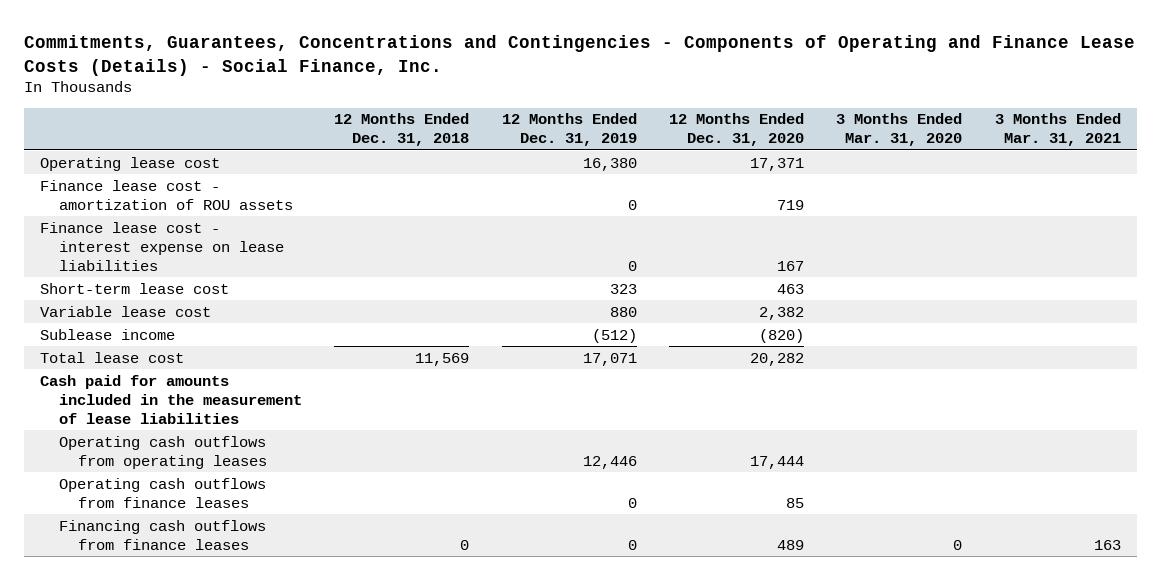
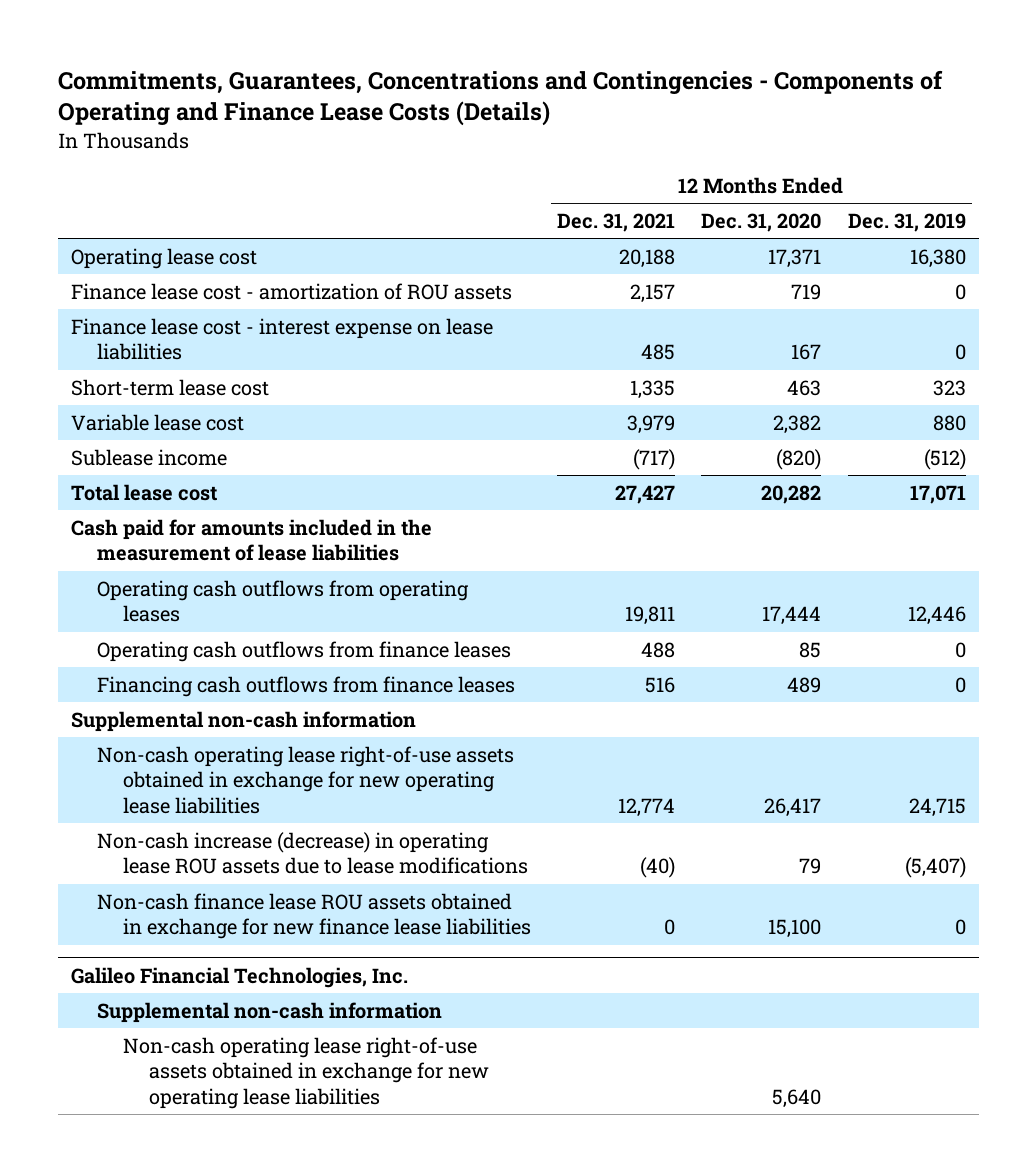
[23,34,1135,76] Commitments, Guarantees, Concentrations and Contingencies - Components of Operating and Finance Lease Costs (Details) - Social Finance, Inc. -> [57,69,943,127] Commitments, Guarantees, Concentrations and Contingencies - Components of Operating and Finance Lease Costs (Details)
[334,113,470,147] 12 Months Ended Dec. 31, 2018 -> none
[836,113,963,147] 3 Months Ended Mar. 31, 2020 -> none
[994,113,1121,147] 3 Months Ended Mar. 31, 2021 -> none
none -> [557,212,676,232] Dec. 31, 2021
none -> [70,710,416,732] Supplemental non-cash information
none -> [96,745,514,814] Non-cash operating lease right-of-use assets obtained in exchange for new operating lease liabilities
none -> [96,831,528,875] Non-cash increase (decrease) in operating lease ROU assets due to lease modifications
none -> [96,892,531,940] Non-cash finance lease ROU assets obtained in exchange for new finance lease liabilities
none -> [70,966,408,988] Galileo Financial Technologies, Inc.
none -> [96,1001,442,1023] Supplemental non-cash information
none -> [122,1036,489,1109] Non-cash operating lease right-of-use assets obtained in exchange for new operating lease liabilities

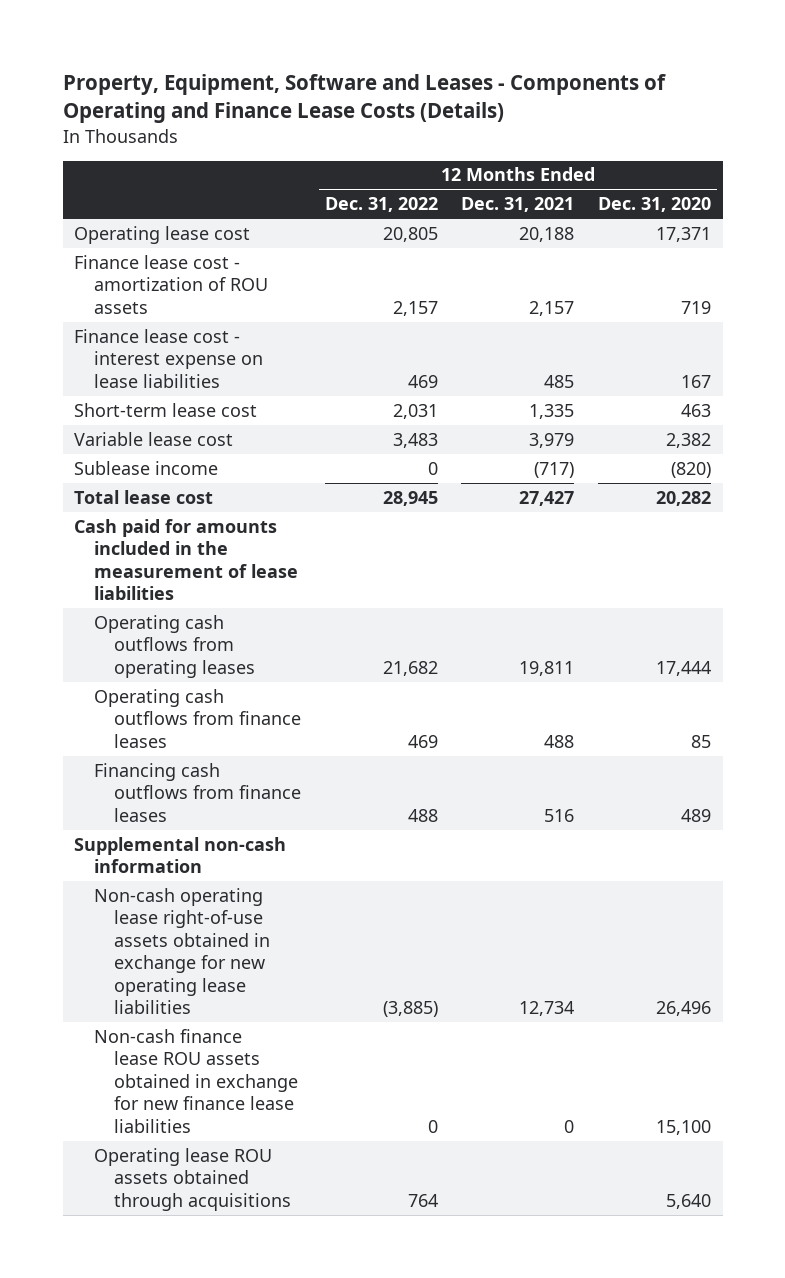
[57,69,943,127] Commitments, Guarantees, Concentrations and Contingencies - Components of Operating and Finance Lease Costs (Details) -> [62,74,666,124] Property, Equipment, Software and Leases - Components of Operating and Finance Lease Costs (Details)
[847,212,966,232] Dec. 31, 2019 -> none
none -> [324,197,438,213] Dec. 31, 2022
[96,831,528,875] Non-cash increase (decrease) in operating lease ROU assets due to lease modifications -> none
[618,797,676,817] 12,774 -> [519,1001,575,1017] 12,734
[764,797,822,817] 26,417 -> [655,1001,711,1017] 26,496
[70,966,408,988] Galileo Financial Technologies, Inc. -> none
[96,1001,442,1023] Supplemental non-cash information -> none
[122,1036,489,1109] Non-cash operating lease right-of-use assets obtained in exchange for new operating lease liabilities -> [94,1147,291,1211] Operating lease ROU assets obtained through acquisitions

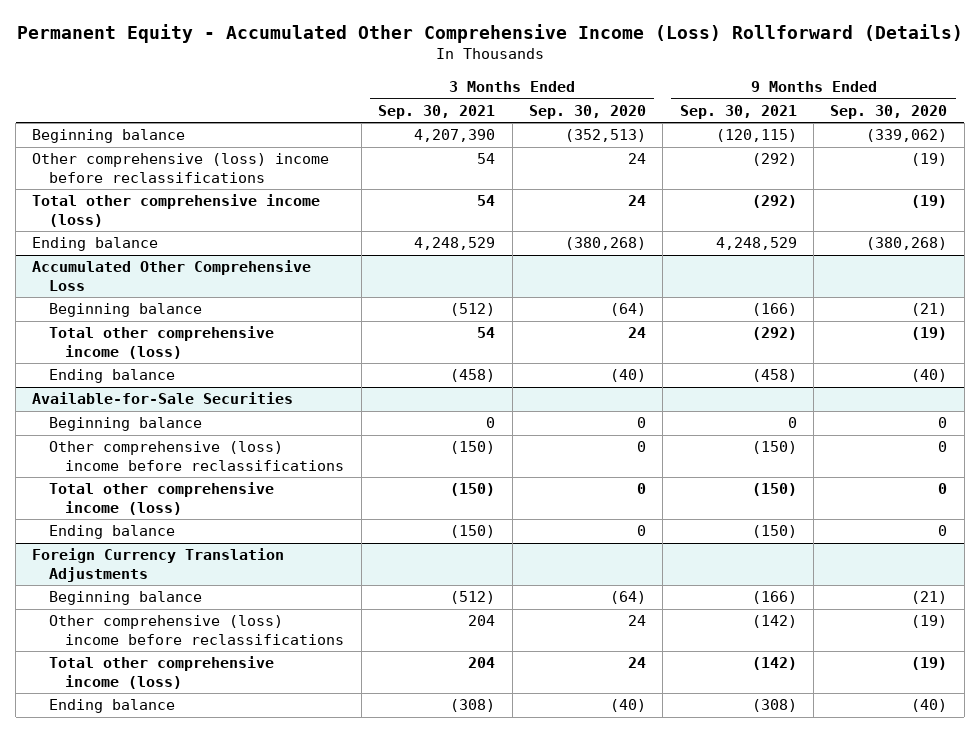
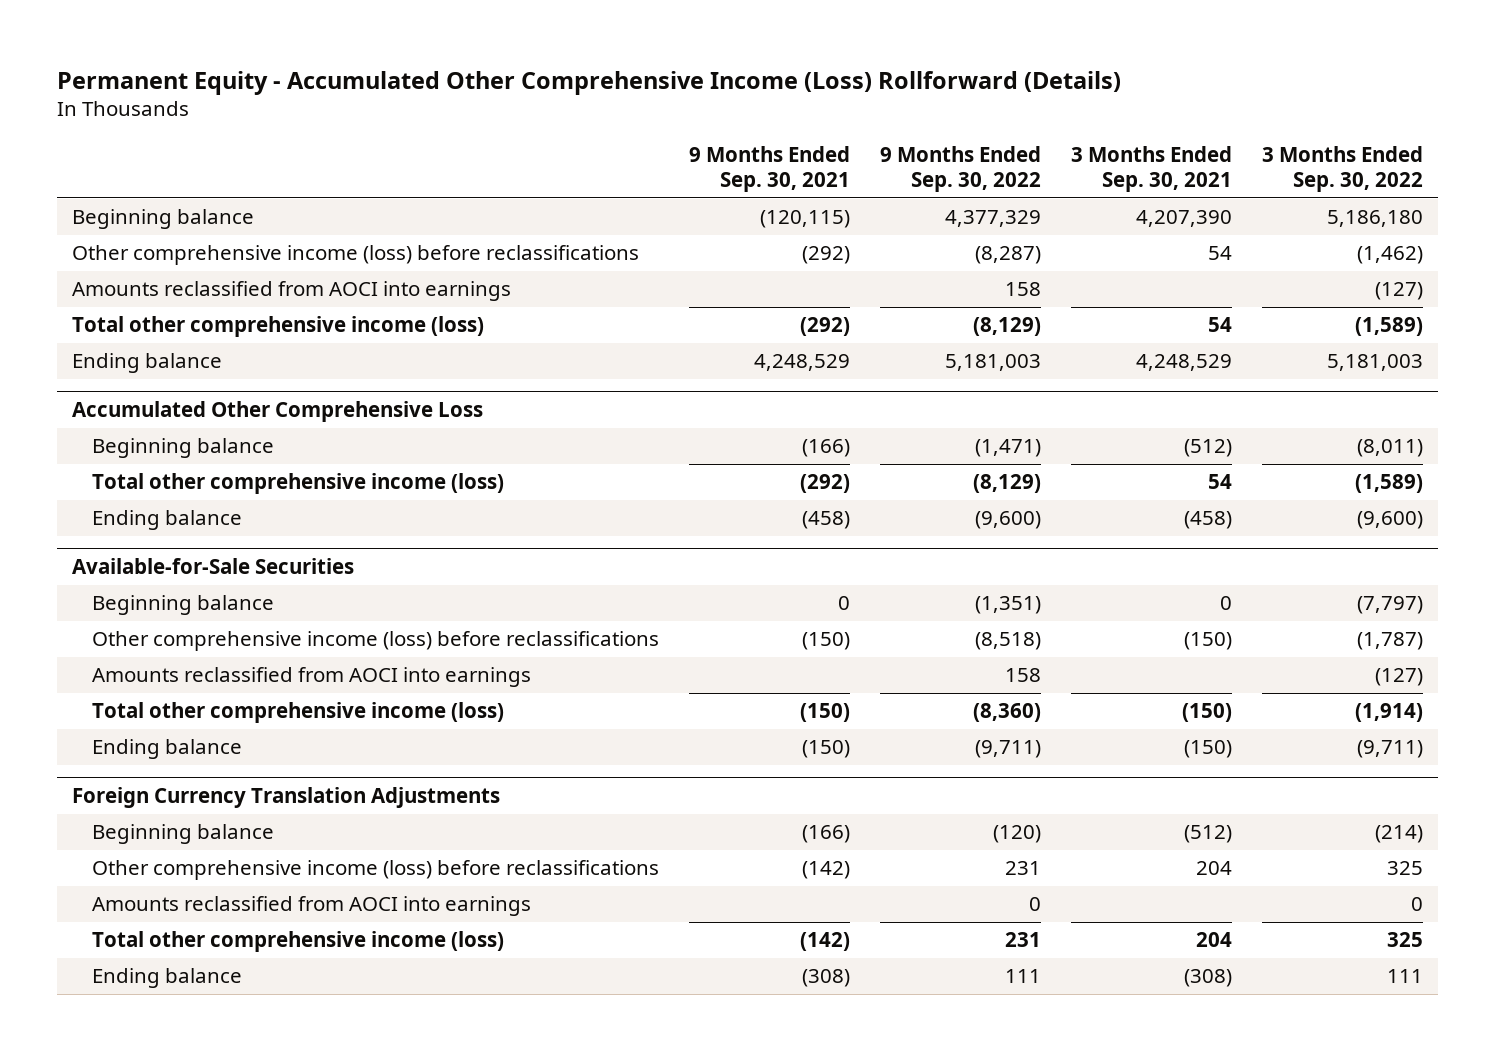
[528,104,646,119] Sep. 30, 2020 -> none
[830,104,948,119] Sep. 30, 2020 -> none
none -> [880,146,1042,193] 9 Months Ended Sep. 30, 2022
none -> [1261,146,1423,193] 3 Months Ended Sep. 30, 2022
[32,153,330,184] Other comprehensive (loss) income before reclassifications -> [72,245,640,266] Other comprehensive income (loss) before reclassifications
none -> [72,281,512,302] Amounts reclassified from AOCI into earnings
[48,441,345,472] Other comprehensive (loss) income before reclassifications -> [92,631,660,652] Other comprehensive income (loss) before reclassifications
none -> [92,667,532,688] Amounts reclassified from AOCI into earnings
[48,615,345,646] Other comprehensive (loss) income before reclassifications -> [92,860,660,881] Other comprehensive income (loss) before reclassifications
none -> [92,896,532,917] Amounts reclassified from AOCI into earnings

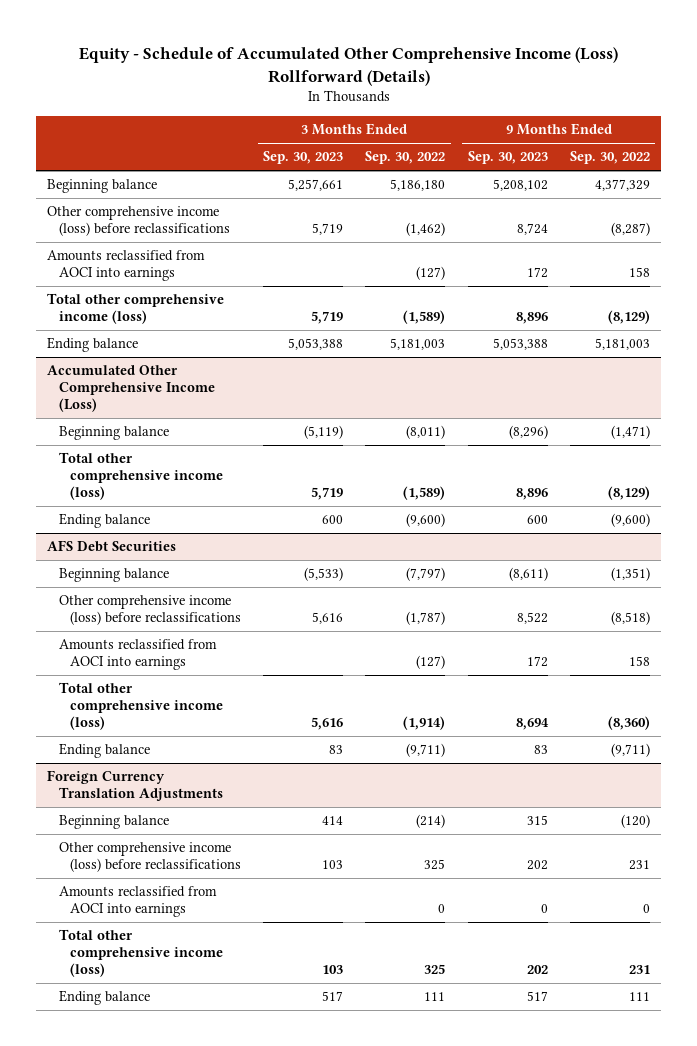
[57,70,1122,95] Permanent Equity - Accumulated Other Comprehensive Income (Loss) Rollforward (Details) -> [78,47,618,86] Equity - Schedule of Accumulated Other Comprehensive Income (Loss) Rollforward (Details)
[689,146,851,193] 9 Months Ended Sep. 30, 2021 -> none
[1070,146,1232,193] 3 Months Ended Sep. 30, 2021 -> none
none -> [263,151,344,165] Sep. 30, 2023
none -> [467,151,548,165] Sep. 30, 2023
[72,400,484,422] Accumulated Other Comprehensive Loss -> [47,365,215,413] Accumulated Other Comprehensive Income (Loss)
[72,557,355,574] Available-for-Sale Securities -> [47,540,177,553] AFS Debt Securities

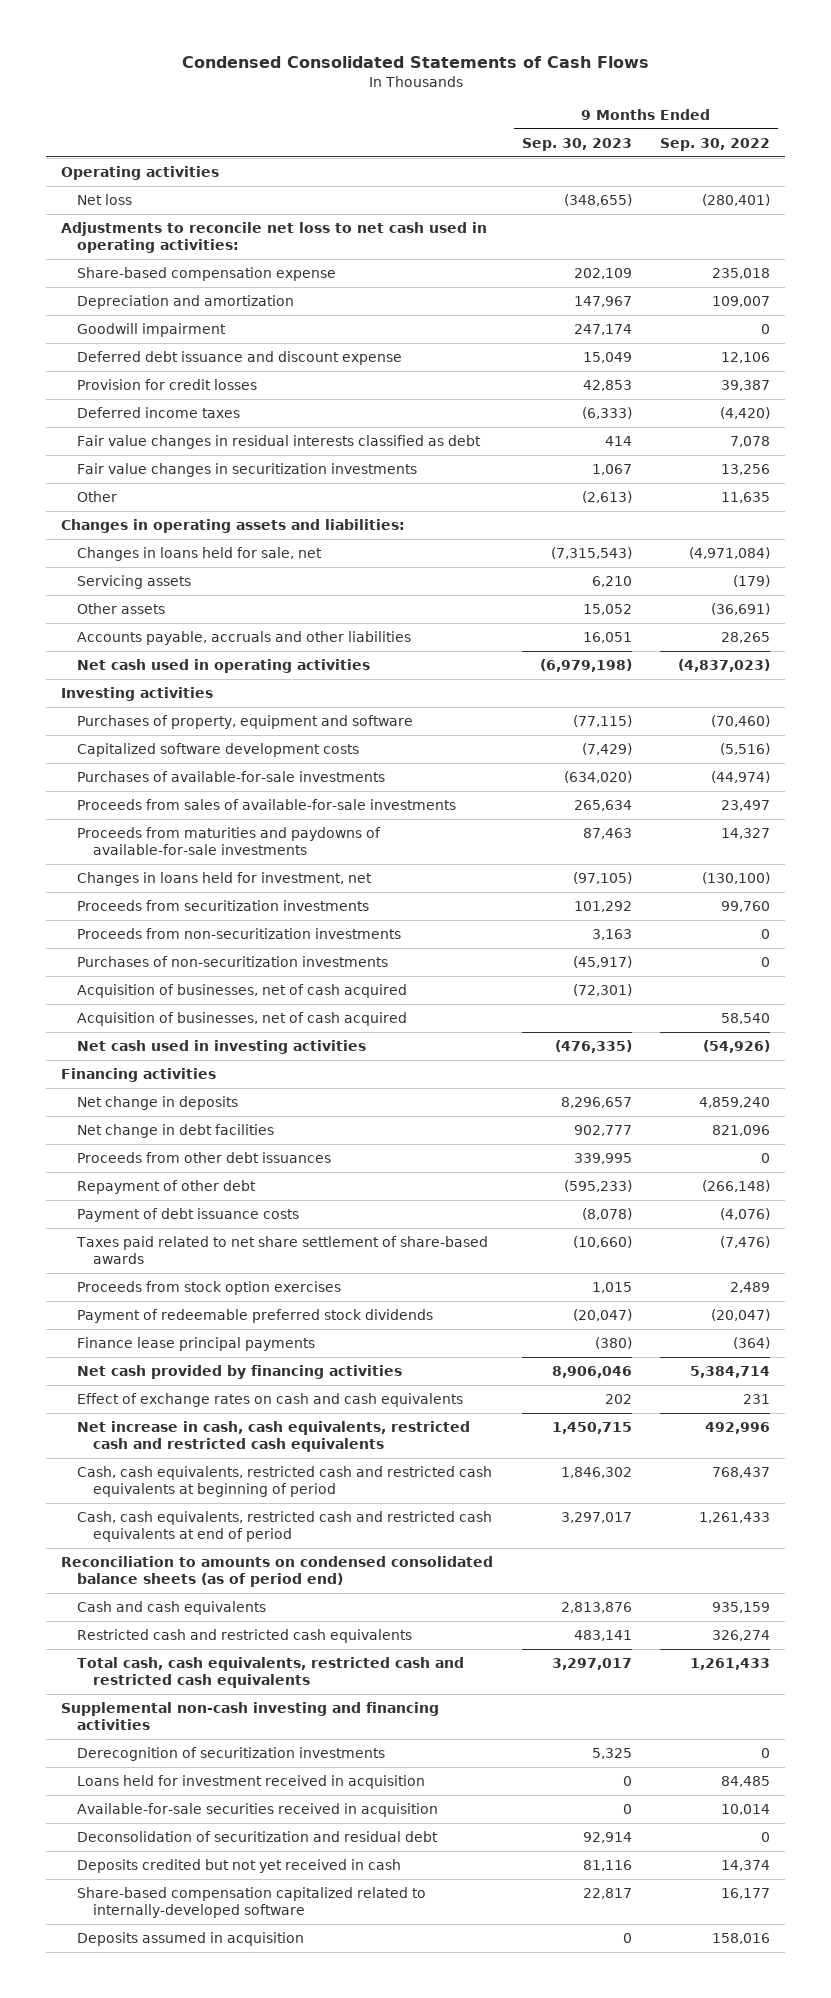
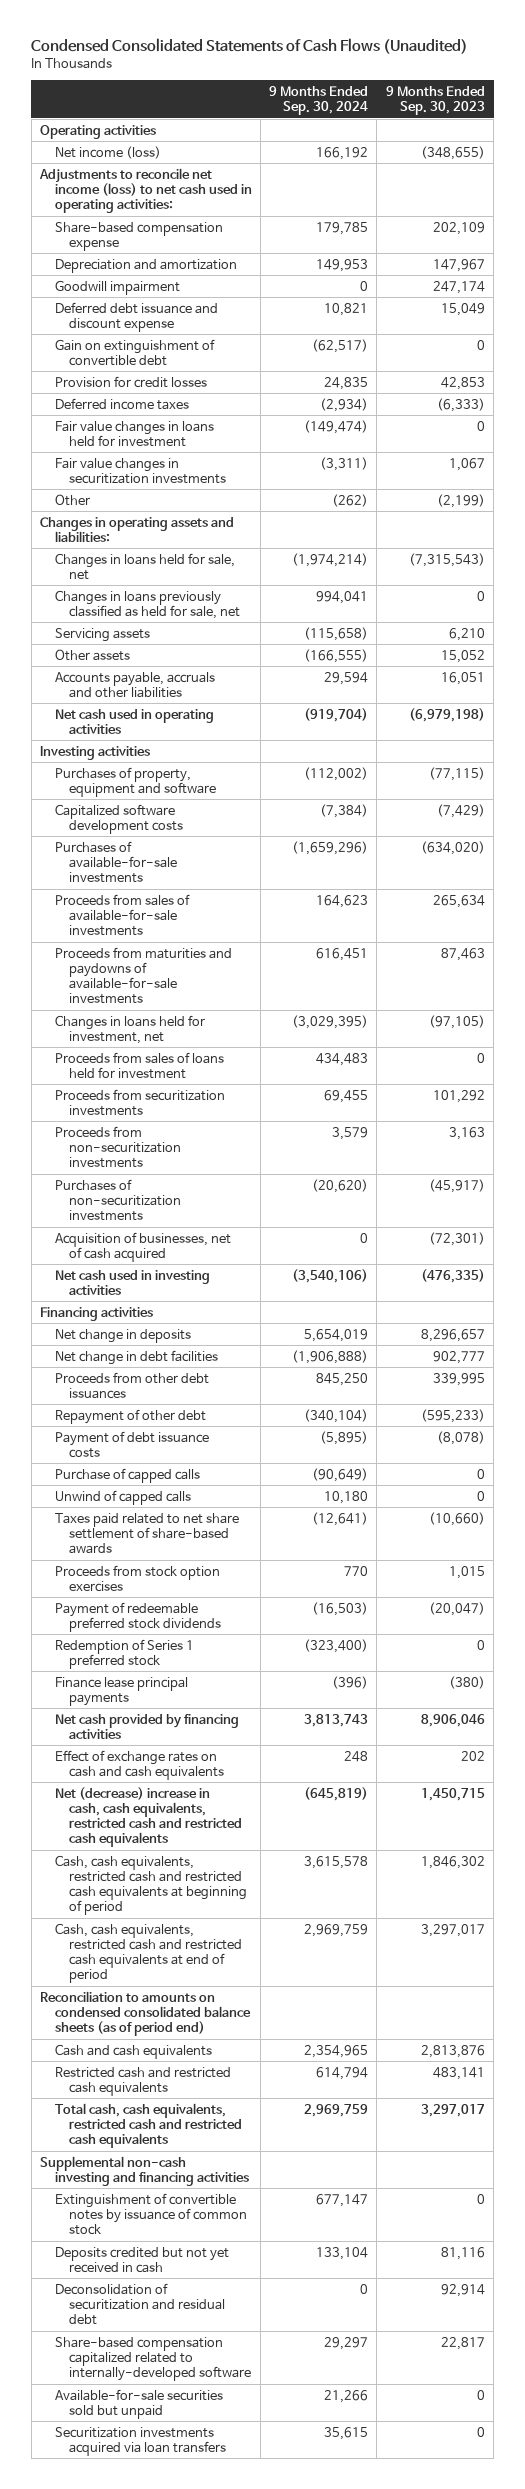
[181,55,649,68] Condensed Consolidated Statements of Cash Flows -> [31,37,469,54] Condensed Consolidated Statements of Cash Flows (Unaudited)
[660,137,771,151] Sep. 30, 2022 -> none
none -> [269,85,369,116] 9 Months Ended Sep. 30, 2024
[77,194,133,206] Net loss -> [54,145,161,159] Net income (loss)
[60,222,487,254] Adjustments to reconcile net loss to net cash used in operating activities: -> [39,167,252,214] Adjustments to reconcile net income (loss) to net cash used in operating activities:
none -> [54,338,215,366] Gain on extinguishment of convertible debt
[77,435,482,450] Fair value changes in residual interests classified as debt -> none
none -> [54,420,214,447] Fair value changes in loans held for investment
[581,491,632,504] (2,613) -> [436,493,485,508] (2,199)
none -> [54,589,241,619] Changes in loans previously classified as held for sale, net
none -> [54,1051,224,1079] Proceeds from sales of loans held for investment
[77,1012,408,1027] Acquisition of businesses, net of cash acquired -> none
none -> [54,1467,200,1483] Purchase of capped calls
none -> [54,1489,191,1505] Unwind of capped calls
none -> [54,1638,194,1669] Redemption of Series 1 preferred stock
[77,1421,471,1453] Net increase in cash, cash equivalents, restricted cash and restricted cash equivalents -> [54,1786,243,1848] Net (decrease) increase in cash, cash equivalents, restricted cash and restricted cash equivalents
[77,1747,386,1762] Derecognition of securitization investments -> none
[77,1775,426,1790] Loans held for investment received in acquisition -> none
[77,1803,439,1818] Available-for-sale securities received in acquisition -> none
none -> [54,2192,248,2236] Extinguishment of convertible notes by issuance of common stock
[77,1831,439,1843] Deconsolidation of securitization and residual debt -> [54,2282,226,2326] Deconsolidation of securitization and residual debt
[77,1932,305,1947] Deposits assumed in acquisition -> none
none -> [54,2388,223,2419] Available-for-sale securities sold but unpaid
none -> [54,2426,227,2456] Securitization investments acquired via loan transfers

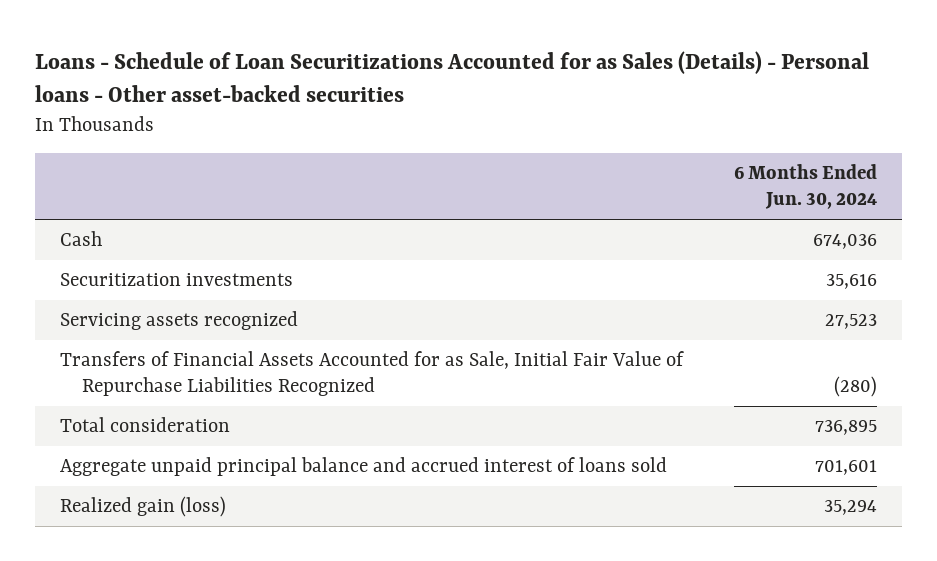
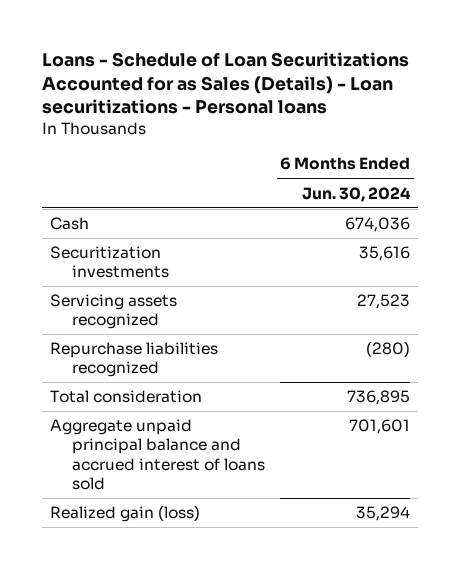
[35,50,870,103] Loans - Schedule of Loan Securitizations Accounted for as Sales (Details) - Personal loans - Other asset-backed securities -> [42,51,410,115] Loans - Schedule of Loan Securitizations Accounted for as Sales (Details) - Loan securitizations - Personal loans
[60,351,685,397] Transfers of Financial Assets Accounted for as Sale, Initial Fair Value of Repurchase Liabilities Recognized -> [49,342,218,378] Repurchase liabilities recognized

